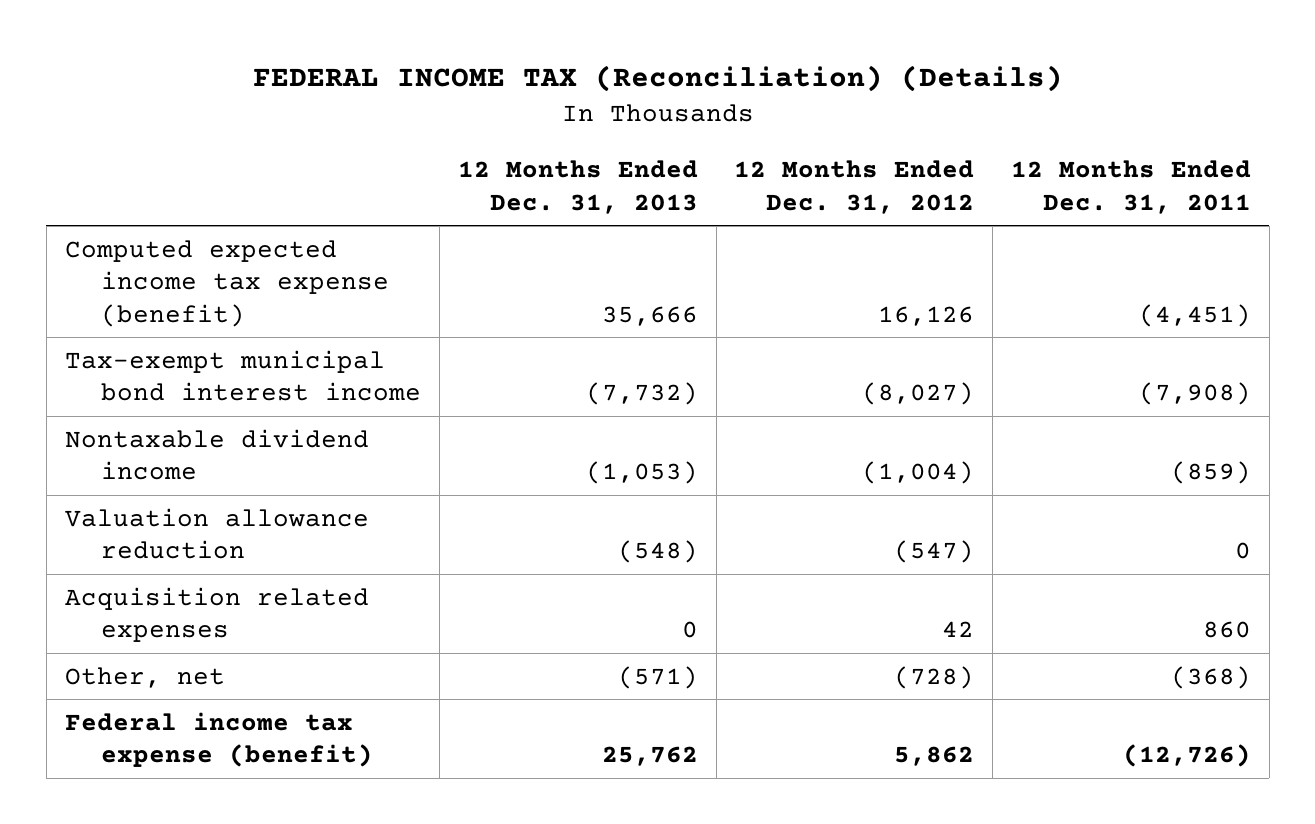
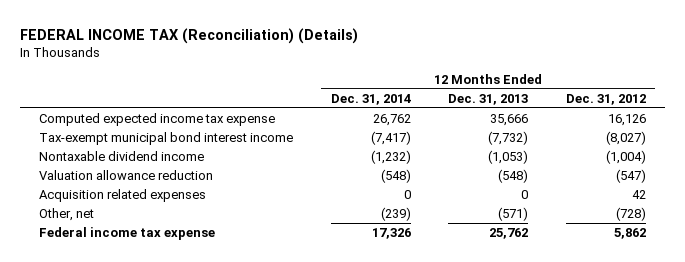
[1010,160,1251,214] 12 Months Ended Dec. 31, 2011 -> none
none -> [330,93,411,105] Dec. 31, 2014
[64,239,390,327] Computed expected income tax expense (benefit) -> [39,112,276,126] Computed expected income tax expense
[64,711,374,768] Federal income tax expense (benefit) -> [39,226,216,240] Federal income tax expense

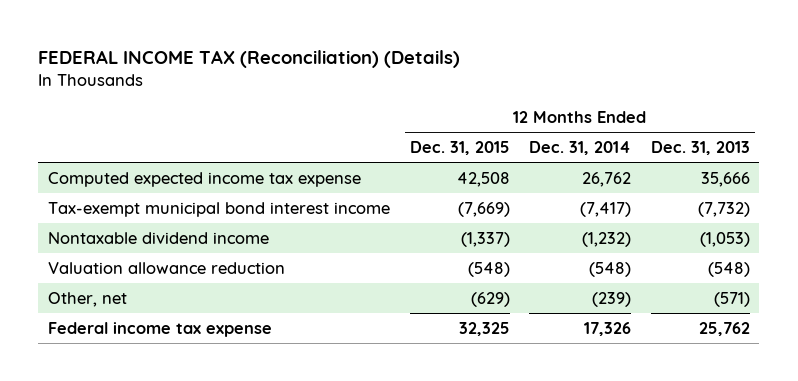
[565,93,646,105] Dec. 31, 2012 -> none
none -> [409,141,510,156] Dec. 31, 2015
[39,188,207,202] Acquisition related expenses -> none

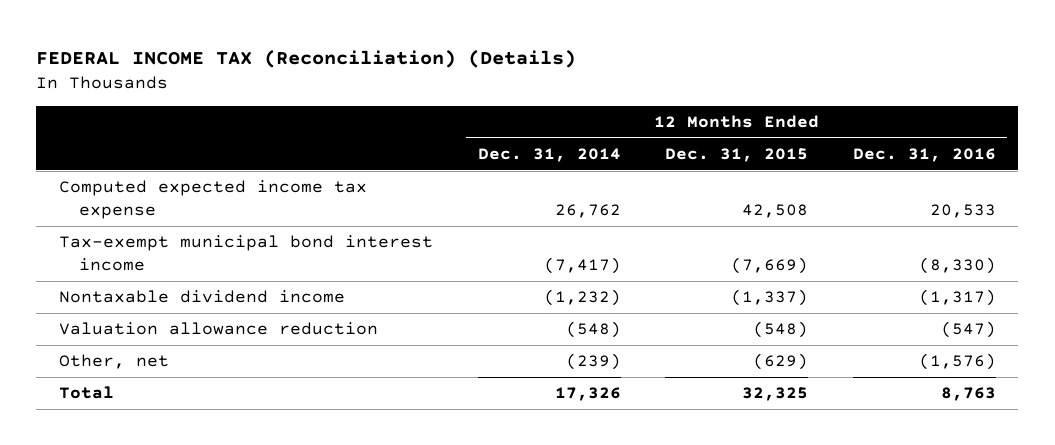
[650,141,750,156] Dec. 31, 2013 -> none
none -> [853,148,997,163] Dec. 31, 2016
[48,321,273,337] Federal income tax expense -> [58,386,114,400] Total

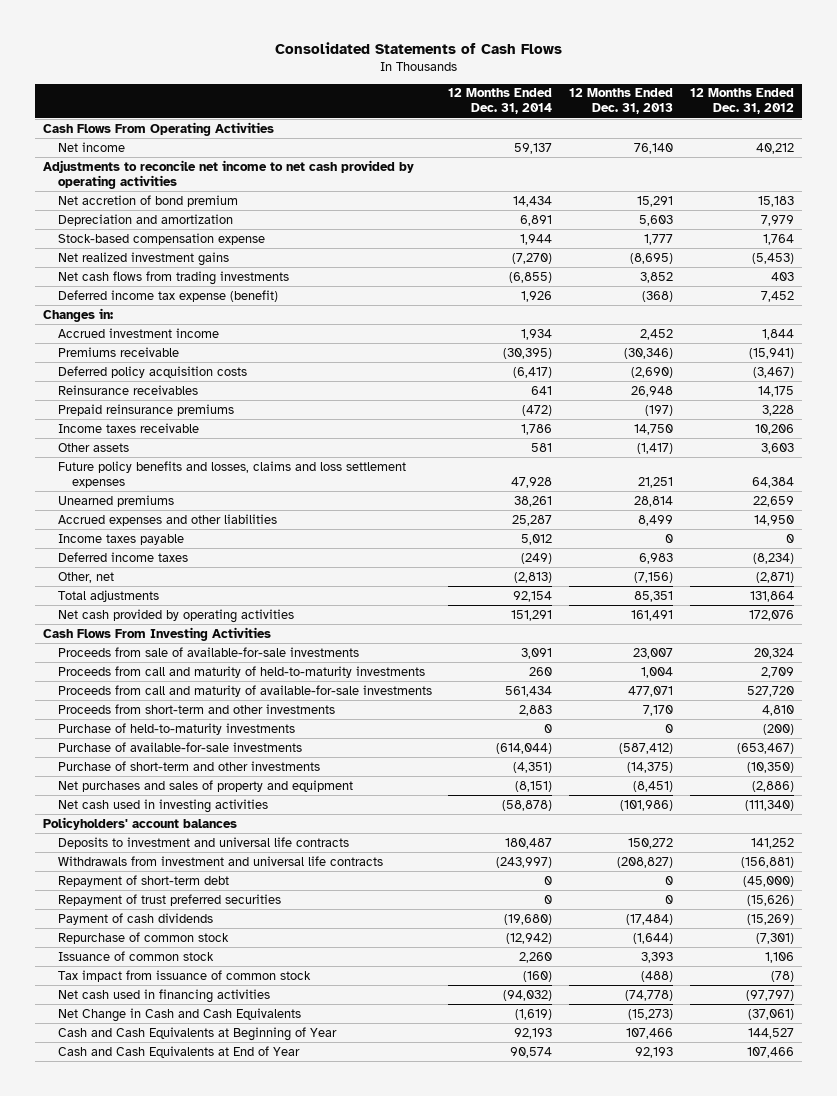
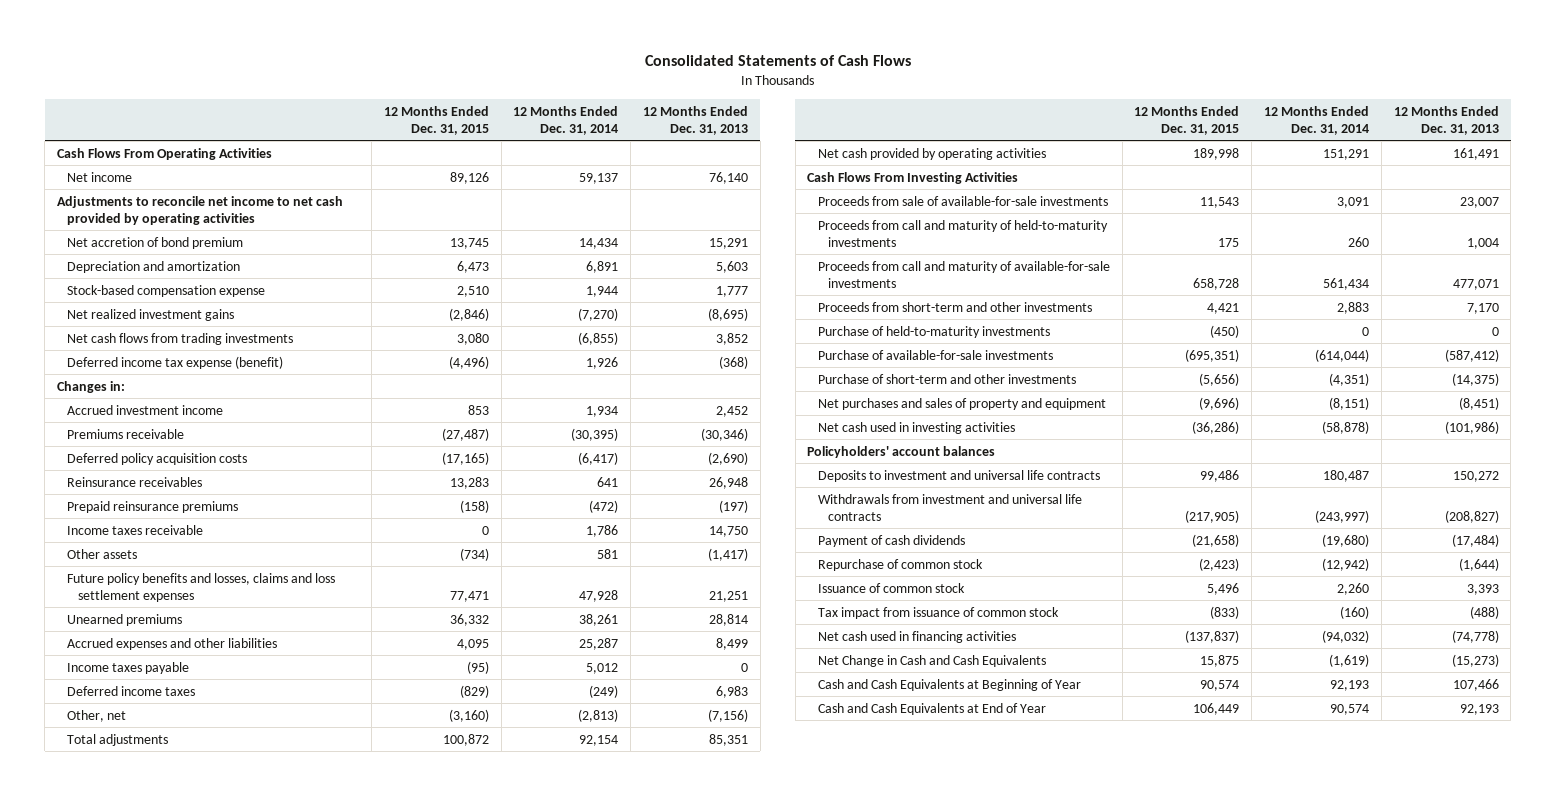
[689,88,794,115] 12 Months Ended Dec. 31, 2012 -> none
none -> [383,105,489,135] 12 Months Ended Dec. 31, 2015
[57,874,229,887] Repayment of short-term debt -> none
[57,893,281,906] Repayment of trust preferred securities -> none

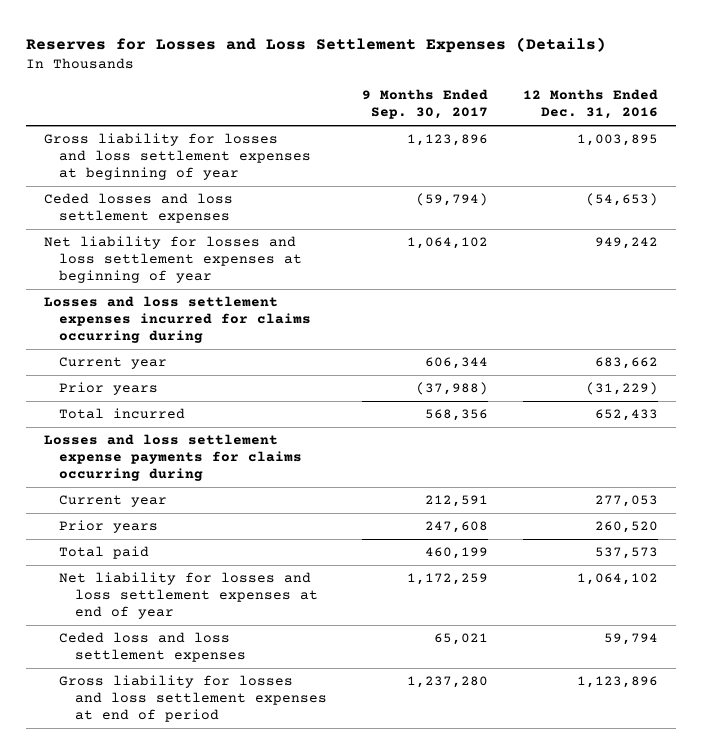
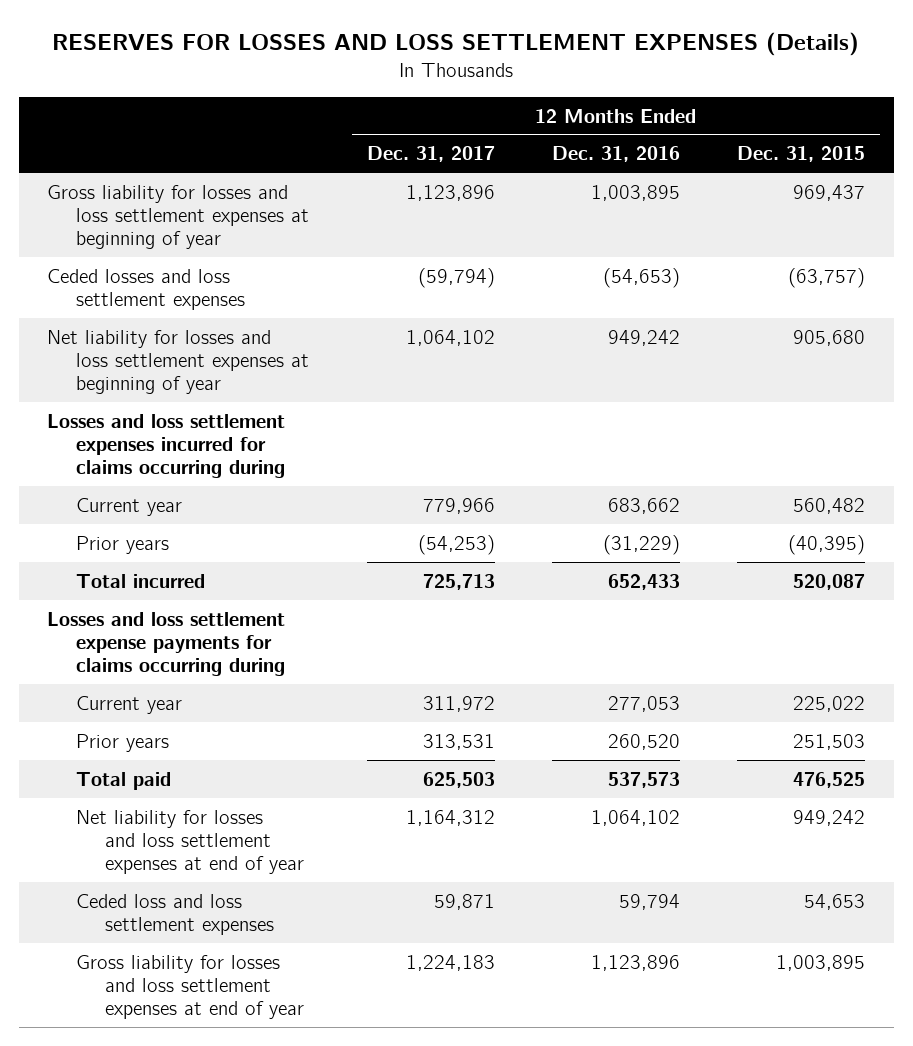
[26,36,607,53] Reserves for Losses and Loss Settlement Expenses (Details) -> [52,31,860,56] RESERVES FOR LOSSES AND LOSS SETTLEMENT EXPENSES (Details)
[362,89,489,120] 9 Months Ended Sep. 30, 2017 -> none
none -> [366,146,495,163] Dec. 31, 2017
none -> [737,146,866,163] Dec. 31, 2015
[59,674,327,723] Gross liability for losses and loss settlement expenses at end of period -> [76,954,305,1020] Gross liability for losses and loss settlement expenses at end of year

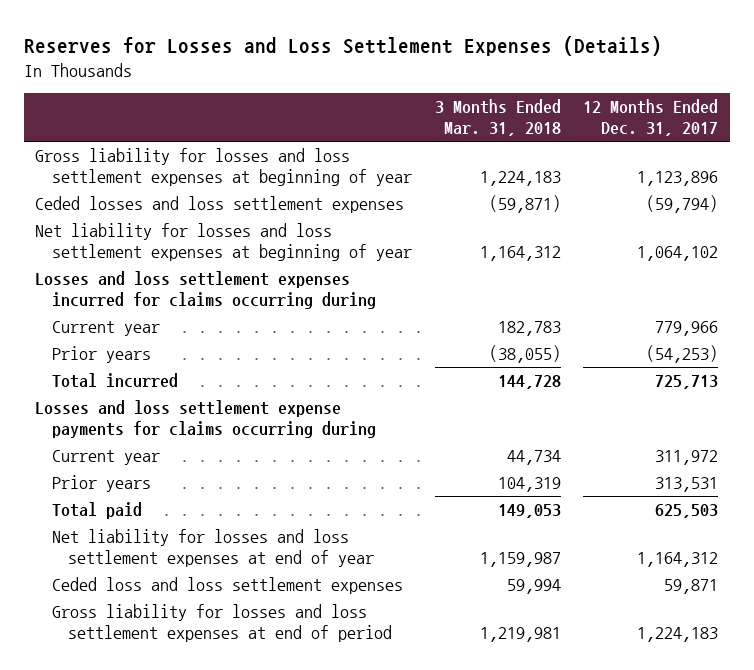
[52,31,860,56] RESERVES FOR LOSSES AND LOSS SETTLEMENT EXPENSES (Details) -> [24,35,663,56] Reserves for Losses and Loss Settlement Expenses (Details)
[551,146,680,163] Dec. 31, 2016 -> none
[737,146,866,163] Dec. 31, 2015 -> none
none -> [434,99,561,137] 3 Months Ended Mar. 31, 2018
[76,954,305,1020] Gross liability for losses and loss settlement expenses at end of year -> [51,604,393,642] Gross liability for losses and loss settlement expenses at end of period

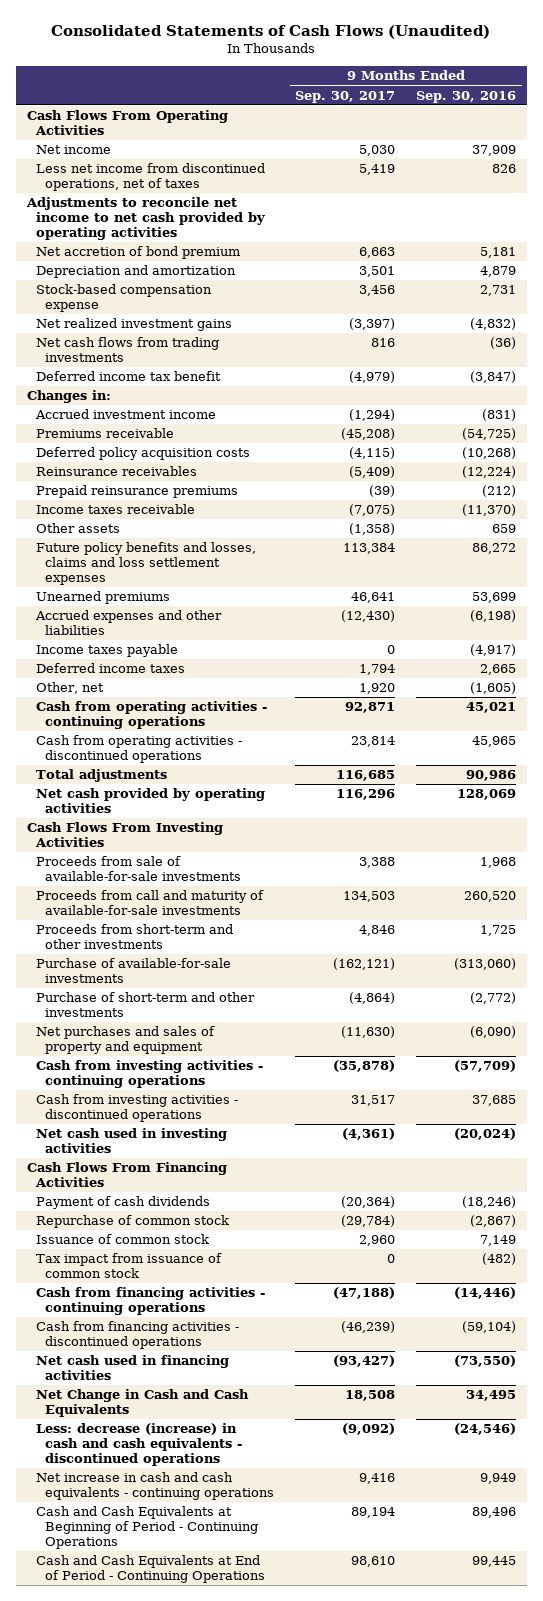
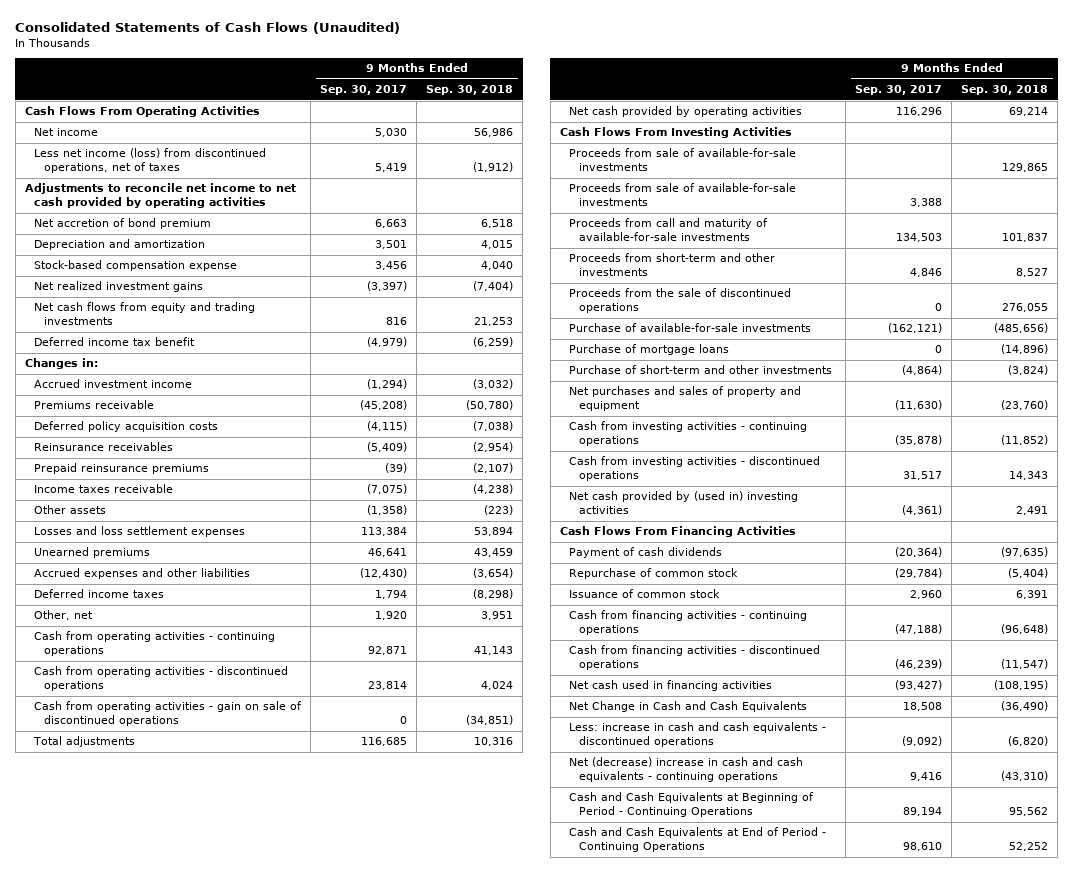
[416,90,517,103] Sep. 30, 2016 -> none
none -> [426,85,514,96] Sep. 30, 2018
[35,163,265,192] Less net income from discontinued operations, net of taxes -> [34,148,267,174] Less net income (loss) from discontinued operations, net of taxes
[35,337,219,363] Net cash flows from trading investments -> [34,302,256,326] Net cash flows from equity and trading investments
[35,542,256,585] Future policy benefits and losses, claims and loss settlement expenses -> [34,526,246,538] Losses and loss settlement expenses
[35,644,178,658] Income taxes payable -> none
none -> [34,701,303,727] Cash from operating activities - gain on sale of discontinued operations
none -> [569,148,797,172] Proceeds from sale of available-for-sale investments
none -> [569,288,792,314] Proceeds from the sale of discontinued operations
none -> [569,344,730,356] Purchase of mortgage loans
[35,1128,227,1154] Net cash used in investing activities -> [569,491,799,515] Net cash provided by (used in) investing activities
[35,1253,222,1279] Tax impact from issuance of common stock -> none
[35,1423,243,1466] Less: decrease (increase) in cash and cash equivalents - discontinued operations -> [569,722,827,748] Less: increase in cash and cash equivalents - discontinued operations
[35,1472,275,1501] Net increase in cash and cash equivalents - continuing operations -> [569,757,804,783] Net (decrease) increase in cash and cash equivalents - continuing operations

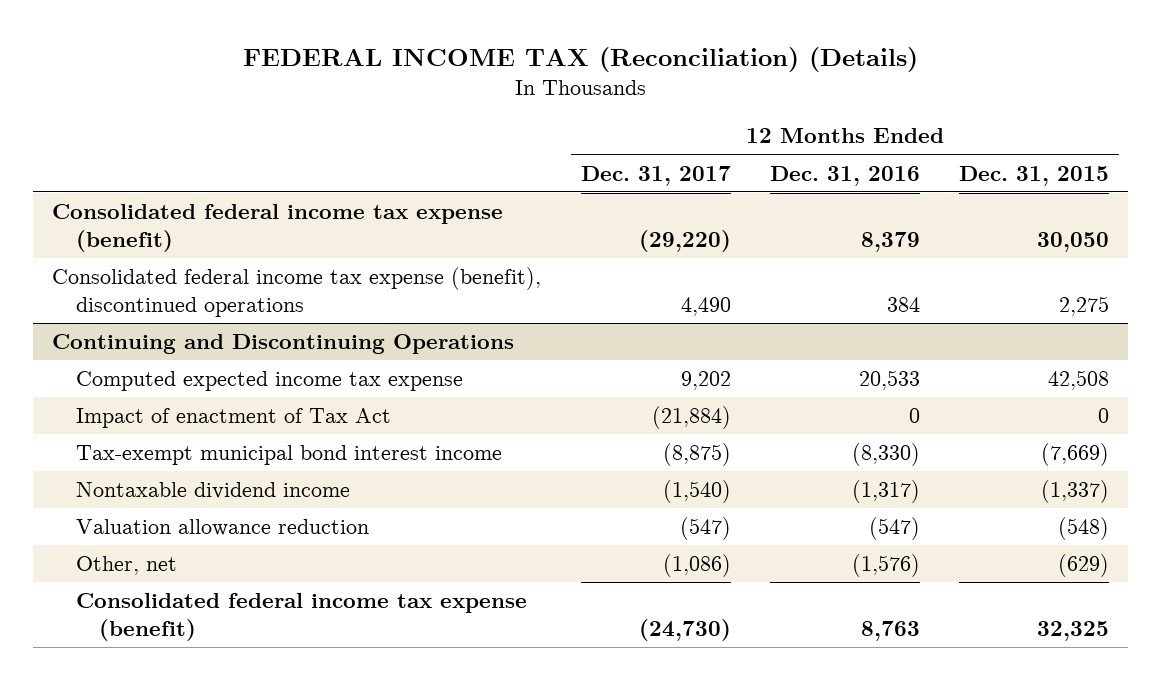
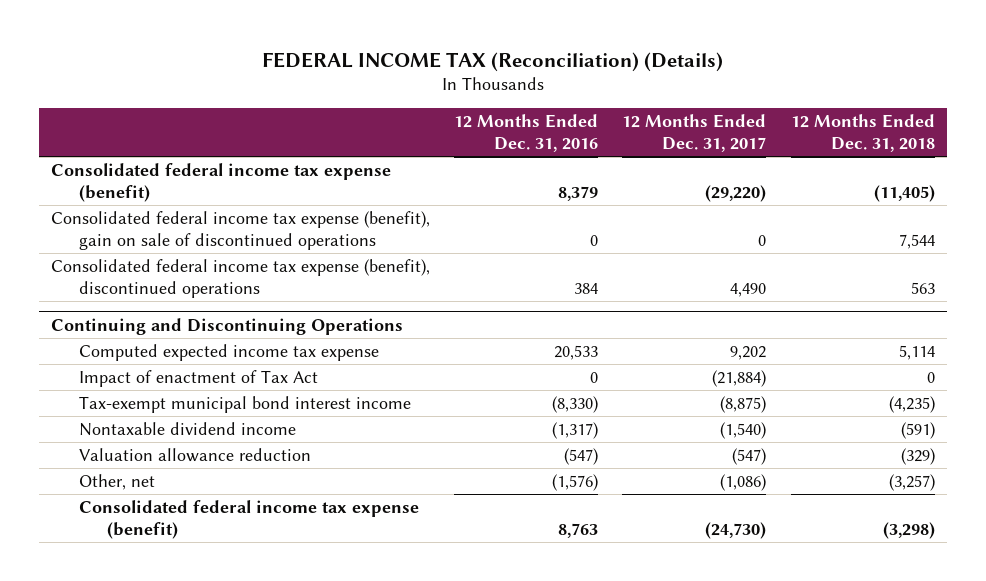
[958,165,1109,186] Dec. 31, 2015 -> none
none -> [790,114,935,152] 12 Months Ended Dec. 31, 2018
none -> [51,210,431,250] Consolidated federal income tax expense (benefit), gain on sale of discontinued operations

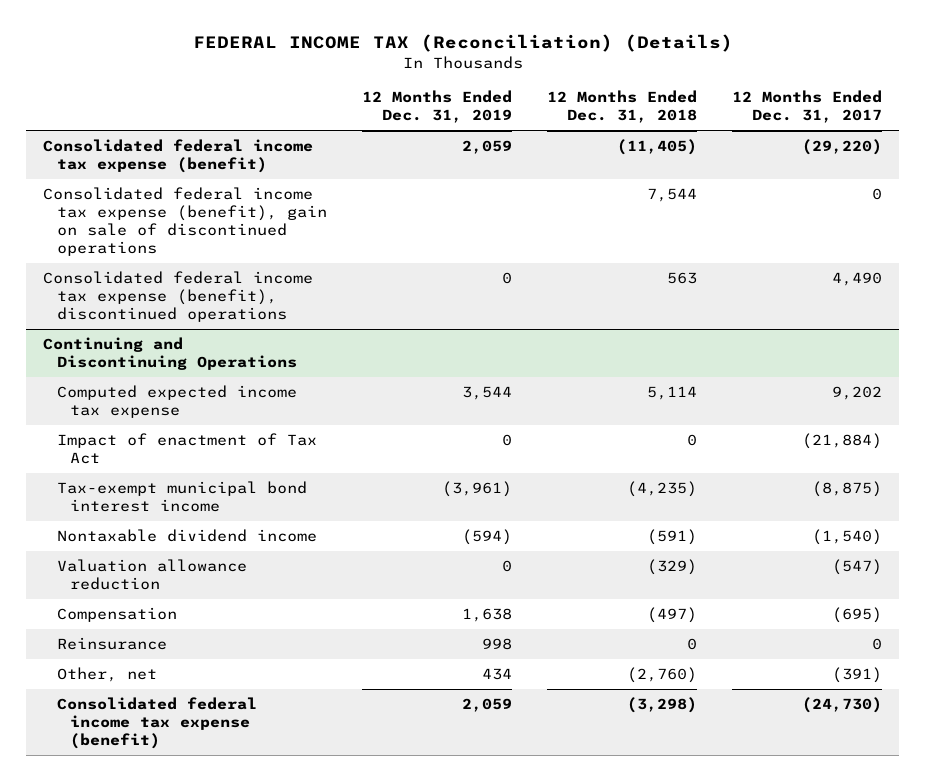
[454,114,599,152] 12 Months Ended Dec. 31, 2016 -> none
none -> [361,90,512,124] 12 Months Ended Dec. 31, 2019
none -> [56,606,177,622] Compensation
none -> [56,636,167,650] Reinsurance
[720,473,767,491] (1,086) -> [831,666,882,683] (391)
[888,473,935,491] (3,257) -> [626,666,697,683] (2,760)

